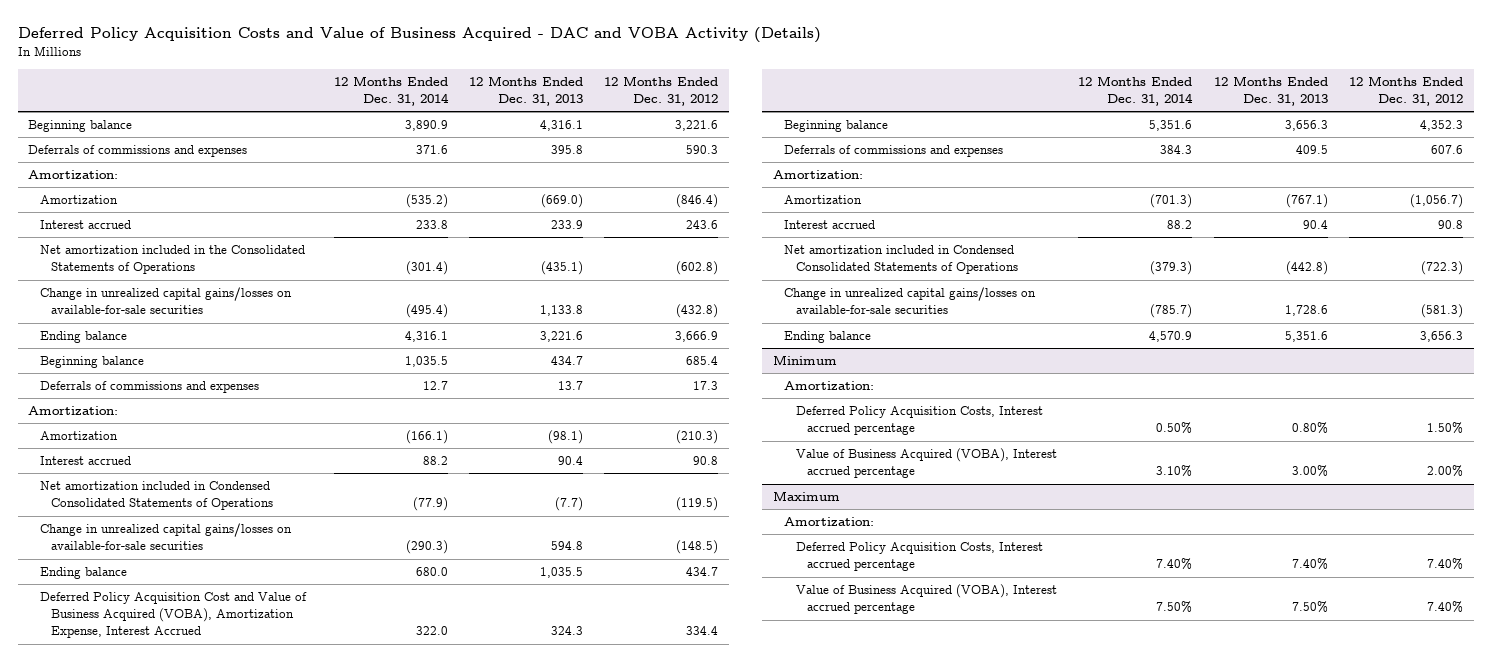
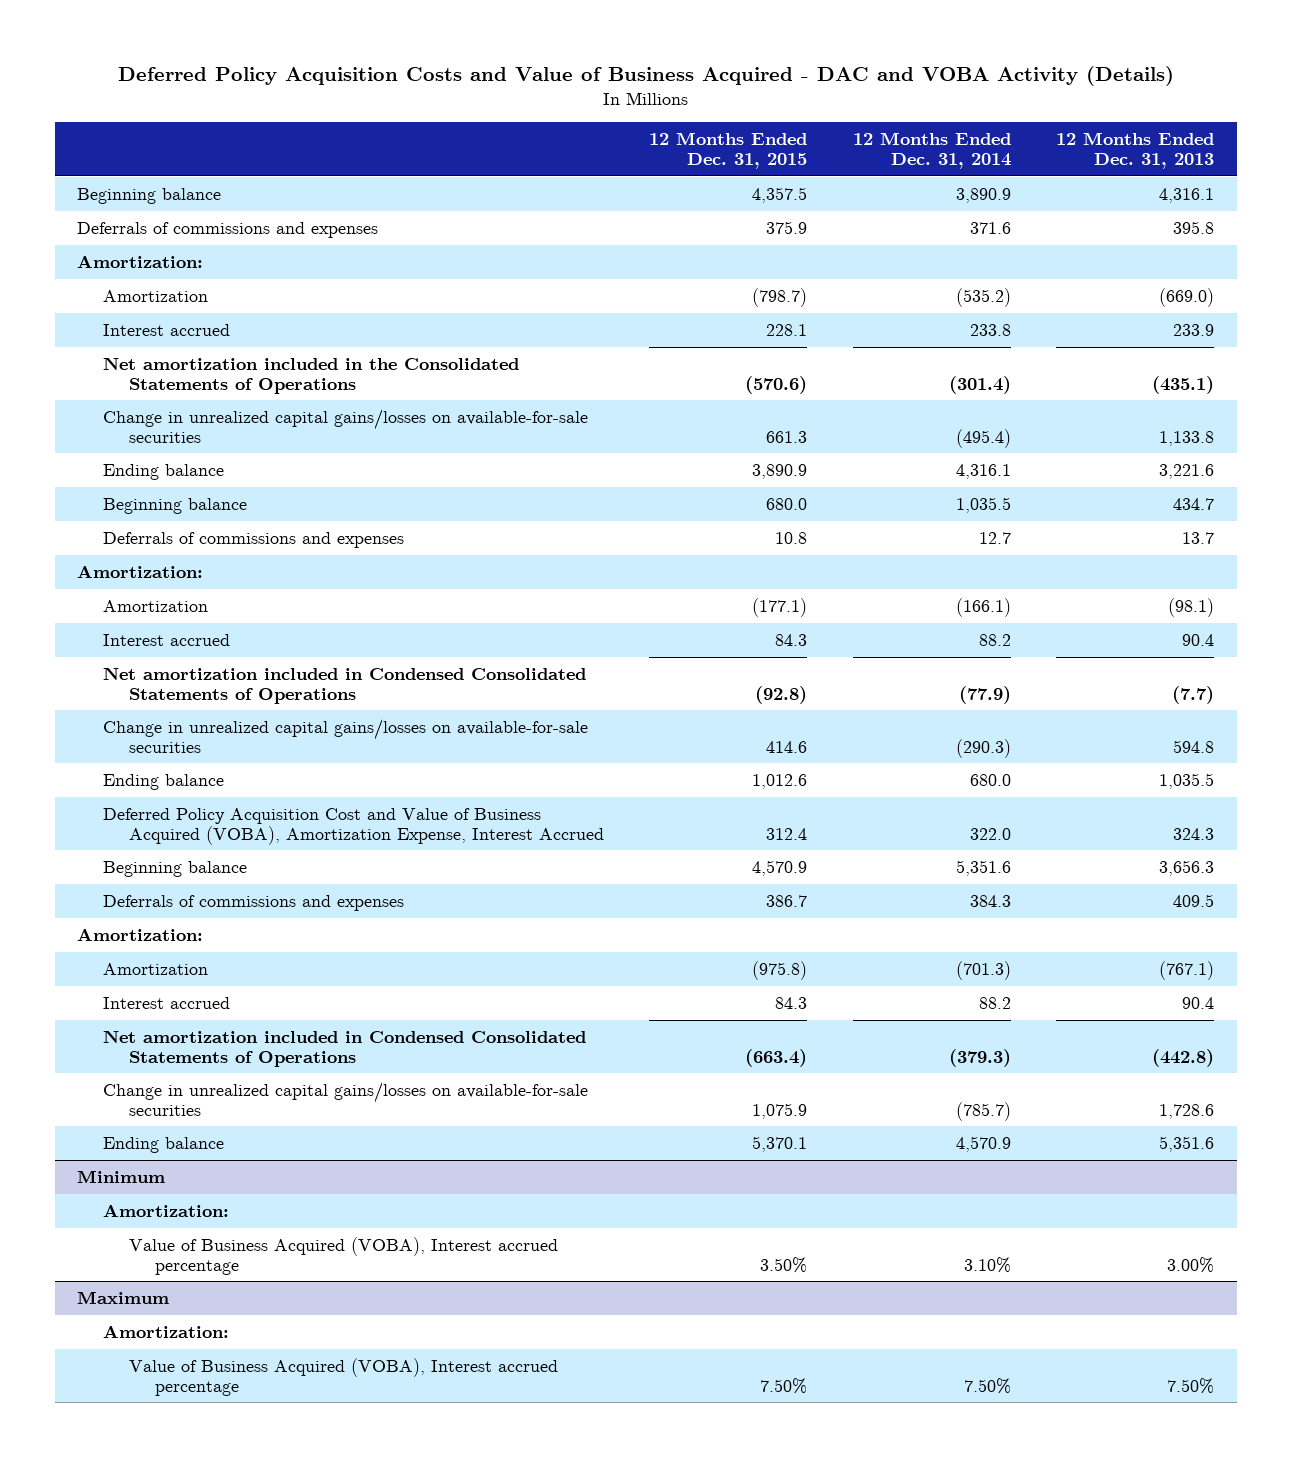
[604,76,719,107] 12 Months Ended Dec. 31, 2012 -> none
none -> [649,131,808,169] 12 Months Ended Dec. 31, 2015
[795,406,1043,436] Deferred Policy Acquisition Costs, Interest accrued percentage -> none
[795,542,1043,572] Deferred Policy Acquisition Costs, Interest accrued percentage -> none

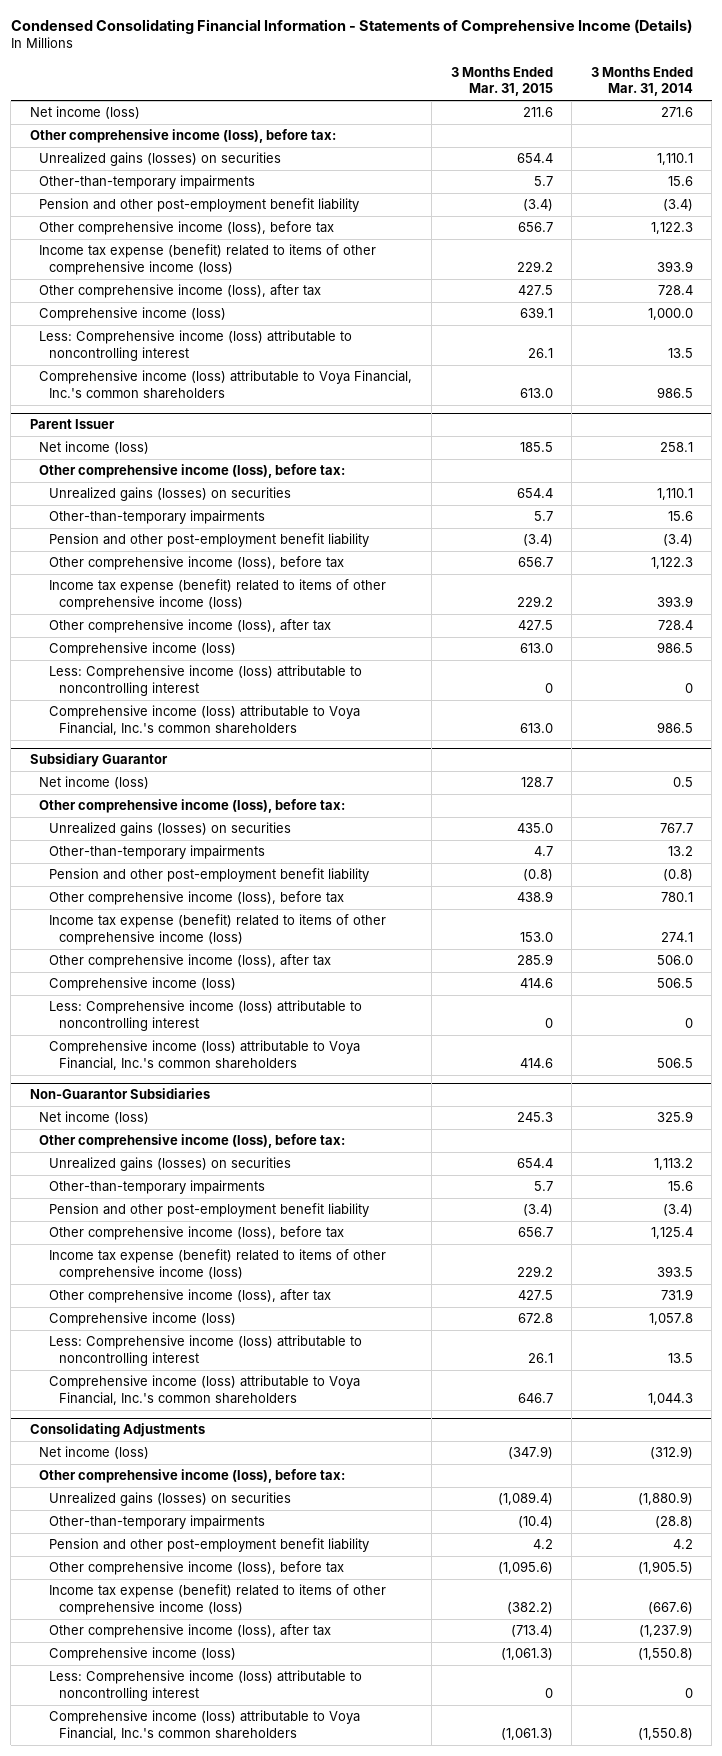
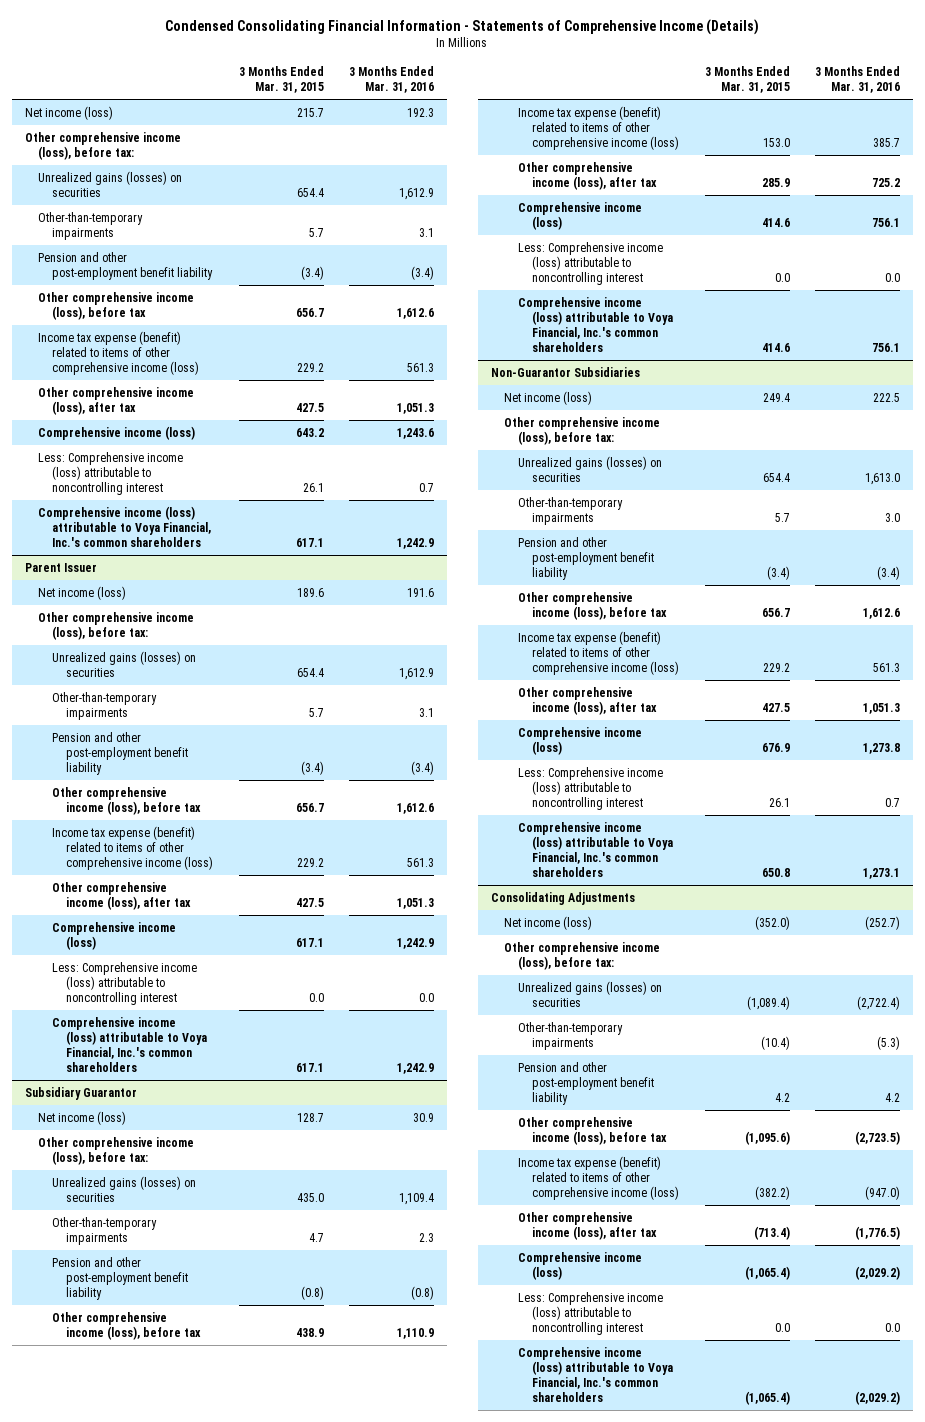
[590,66,693,97] 3 Months Ended Mar. 31, 2014 -> none
none -> [349,66,435,94] 3 Months Ended Mar. 31, 2016
[522,107,553,118] 211.6 -> [296,107,324,117] 215.7
[519,307,553,319] 639.1 -> [295,427,324,437] 643.2
[519,387,553,398] 613.0 -> [295,538,324,548] 617.1
[519,442,553,453] 185.5 -> [296,587,324,597] 189.6
[519,643,553,654] 613.0 -> [295,937,324,947] 617.1
[544,682,553,693] 0 -> [308,993,324,1003] 0.0
[519,722,553,733] 613.0 -> [295,1063,324,1073] 617.1
[544,1017,553,1028] 0 -> [774,273,790,283] 0.0
[516,1112,553,1123] 245.3 -> [762,392,790,402] 249.4
[517,1313,553,1324] 672.8 -> [761,742,790,752] 676.9
[517,1392,553,1403] 646.7 -> [761,868,790,878] 650.8
[507,1446,553,1460] (347.9) -> [754,915,790,930] (352.0)
[500,1648,553,1661] (1,061.3) -> [744,1265,790,1280] (1,065.4)
[544,1687,553,1698] 0 -> [774,1323,790,1333] 0.0
[500,1727,553,1740] (1,061.3) -> [744,1391,790,1406] (1,065.4)

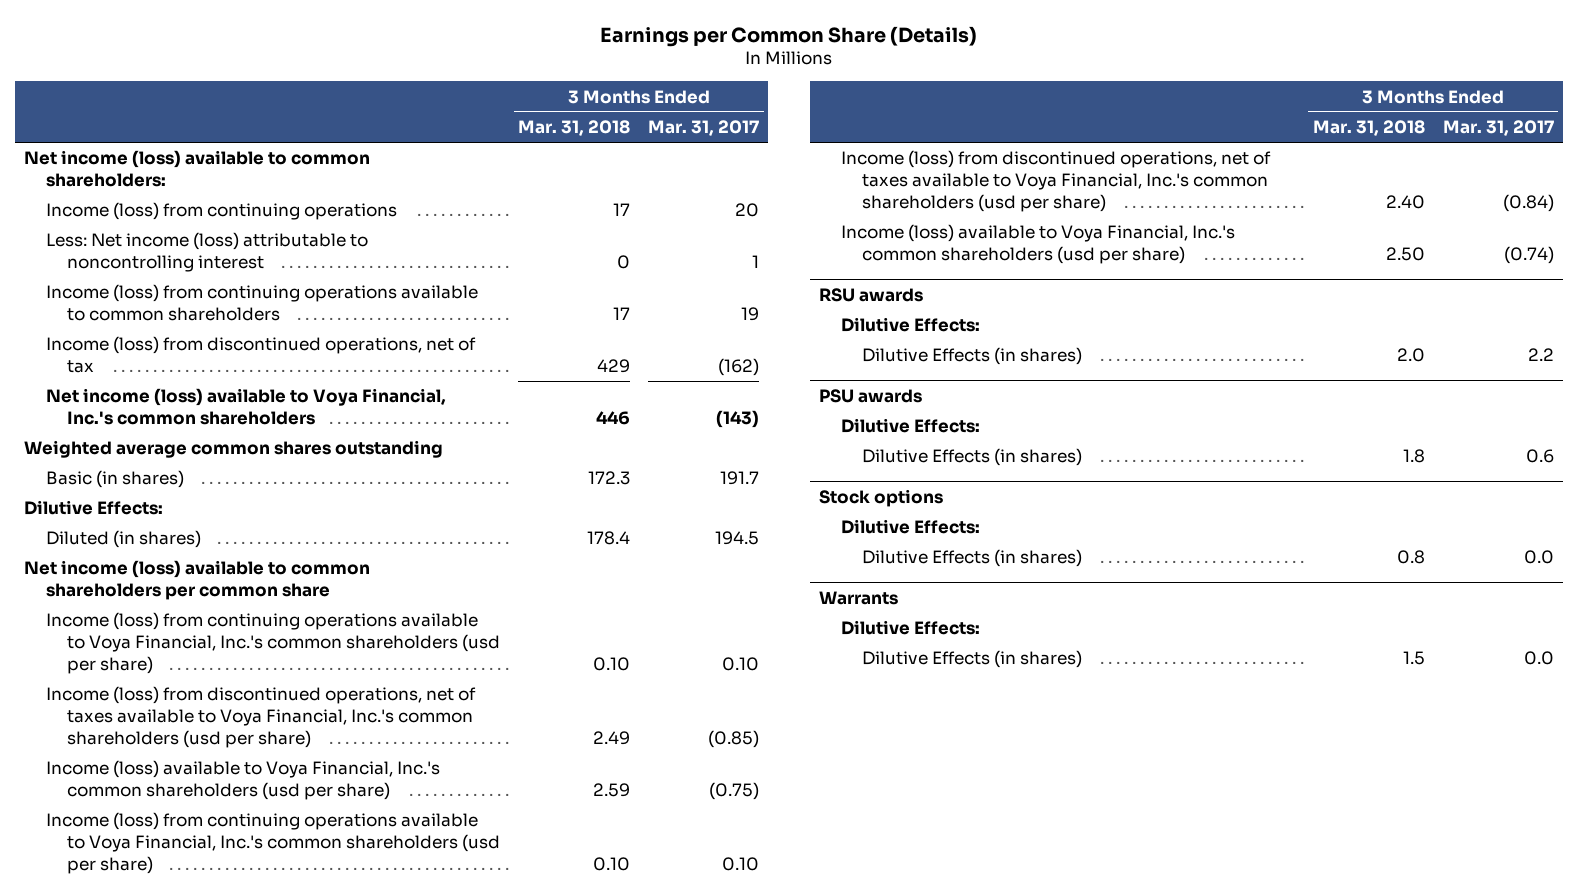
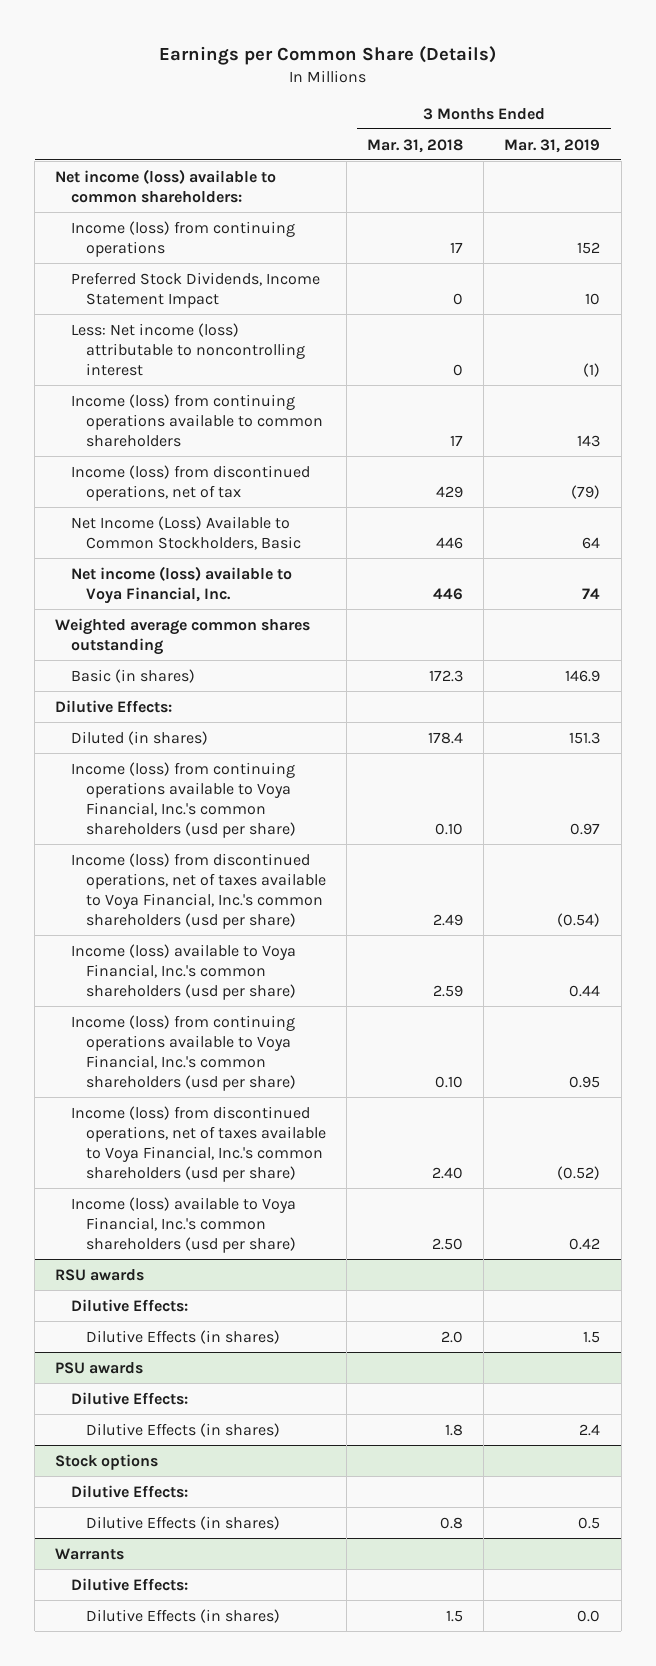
[648,120,760,137] Mar. 31, 2017 -> none
none -> [504,138,601,153] Mar. 31, 2019
none -> [70,271,320,308] Preferred Stock Dividends, Income Statement Impact
none -> [70,515,302,550] Net Income (Loss) Available to Common Stockholders, Basic
[45,388,446,426] Net income (loss) available to Voya Financial, Inc.'s common shareholders -> [70,565,292,604] Net income (loss) available to Voya Financial, Inc.
[24,560,371,601] Net income (loss) available to common shareholders per common share -> none

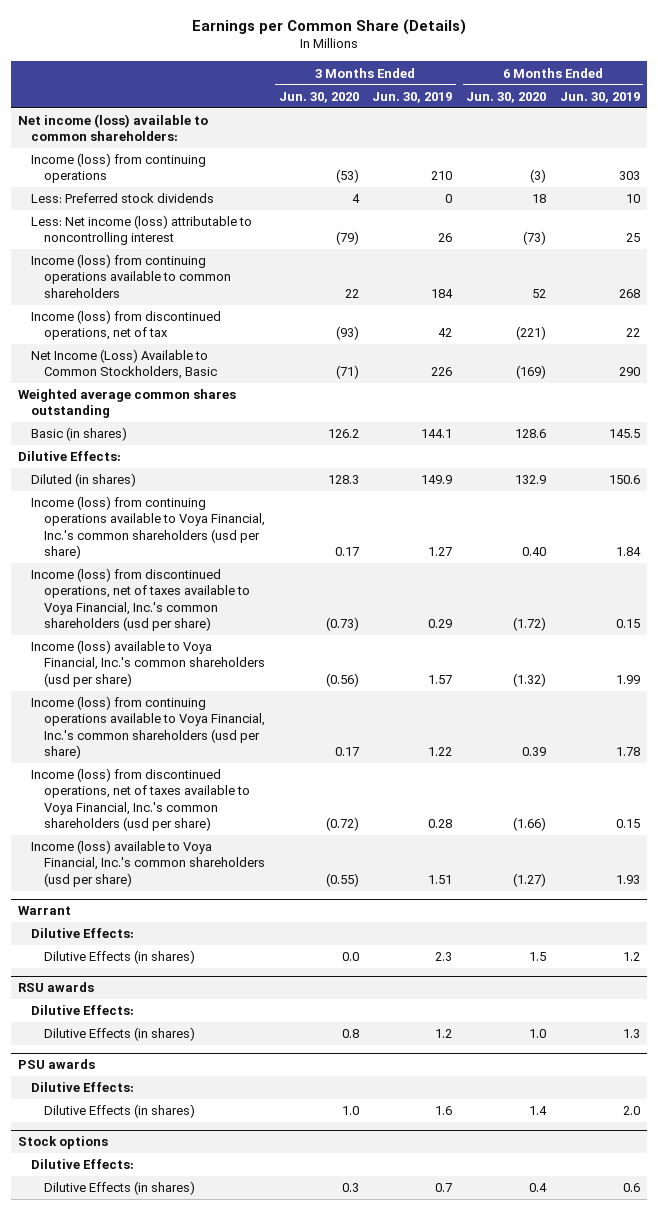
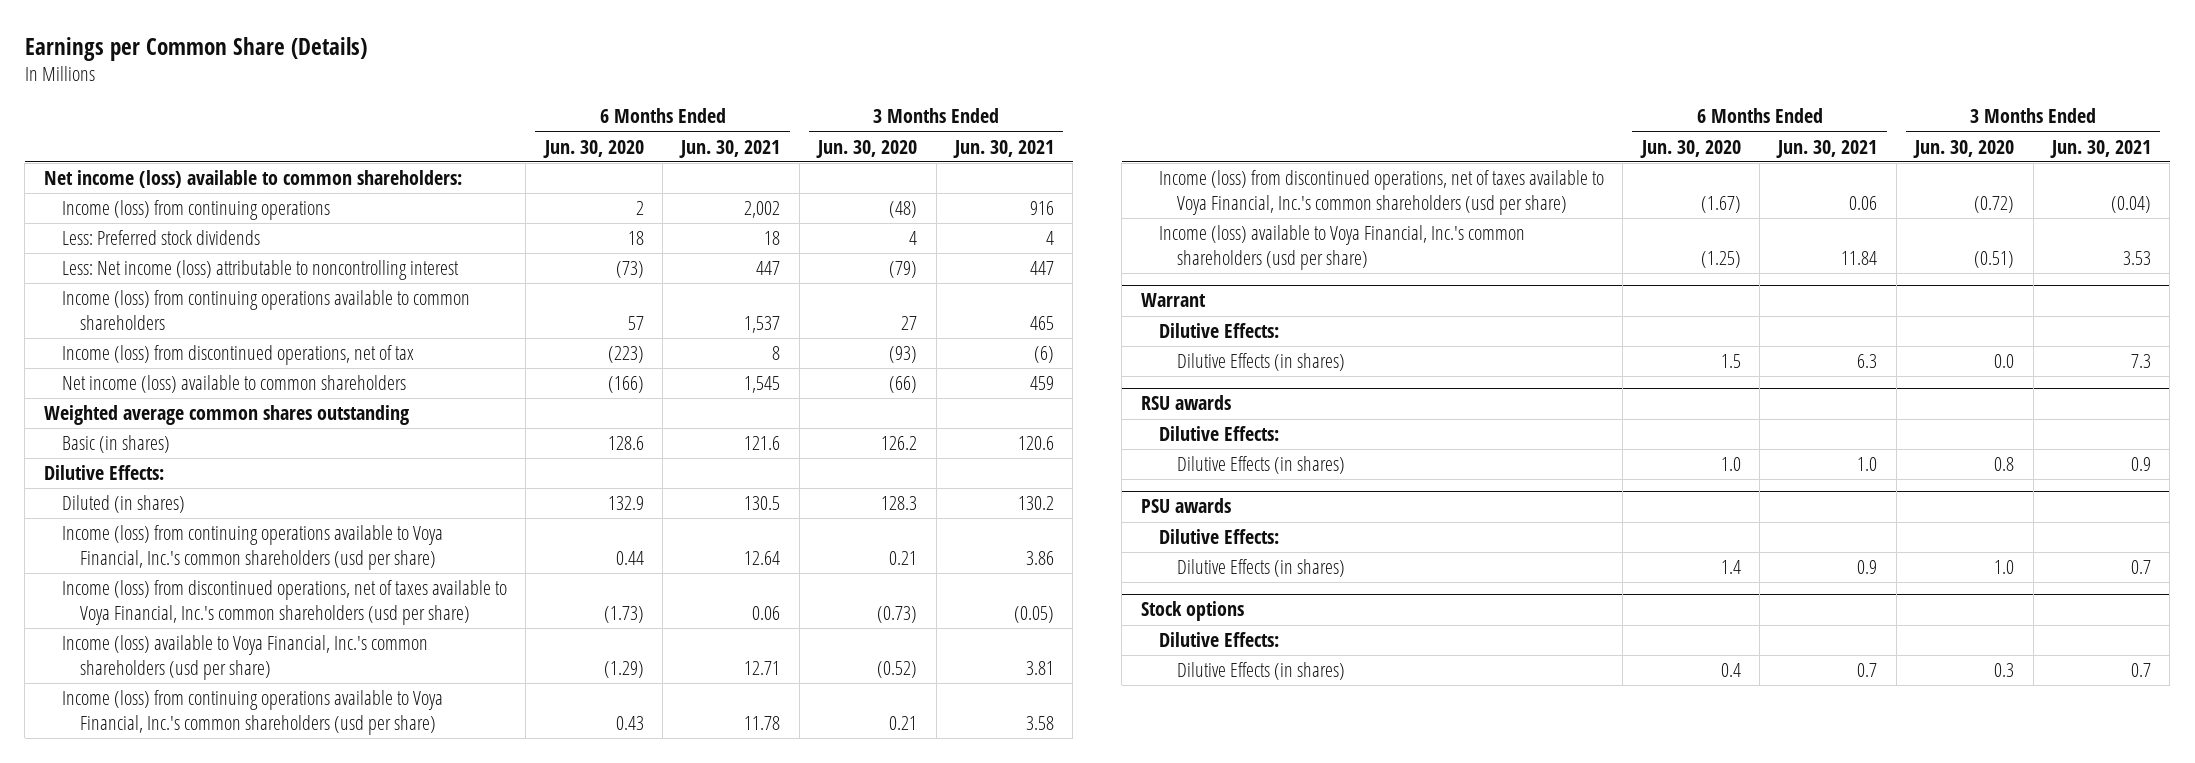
[372,91,453,103] Jun. 30, 2019 -> none
[560,91,641,103] Jun. 30, 2019 -> none
none -> [679,139,781,158] Jun. 30, 2021
none -> [953,139,1055,158] Jun. 30, 2021
[335,169,359,184] (53) -> [889,201,918,219] (48)
[530,169,547,184] (3) -> [635,201,644,216] 2
[344,288,359,298] 22 -> [901,315,918,330] 27
[532,288,547,298] 52 -> [627,315,644,330] 57
[516,326,547,341] (221) -> [607,346,644,364] (223)
[30,349,217,380] Net Income (Loss) Available to Common Stockholders, Basic -> [61,375,406,394] Net income (loss) available to common shareholders
[335,365,359,380] (71) -> [889,376,918,394] (66)
[516,365,547,380] (169) -> [607,376,644,394] (166)
[334,546,359,556] 0.17 -> [889,550,918,565] 0.21
[522,546,547,556] 0.40 -> [615,550,644,565] 0.44
[513,616,547,631] (1.72) -> [603,605,644,623] (1.73)
[325,672,359,687] (0.56) -> [877,660,918,678] (0.52)
[513,672,547,687] (1.32) -> [603,660,644,678] (1.29)
[334,746,359,756] 0.17 -> [889,715,918,730] 0.21
[522,746,547,756] 0.39 -> [615,715,644,730] 0.43
[513,816,547,831] (1.66) -> [1700,195,1741,213] (1.67)
[325,872,359,887] (0.55) -> [1974,250,2015,268] (0.51)
[513,872,547,887] (1.27) -> [1700,250,1741,268] (1.25)

